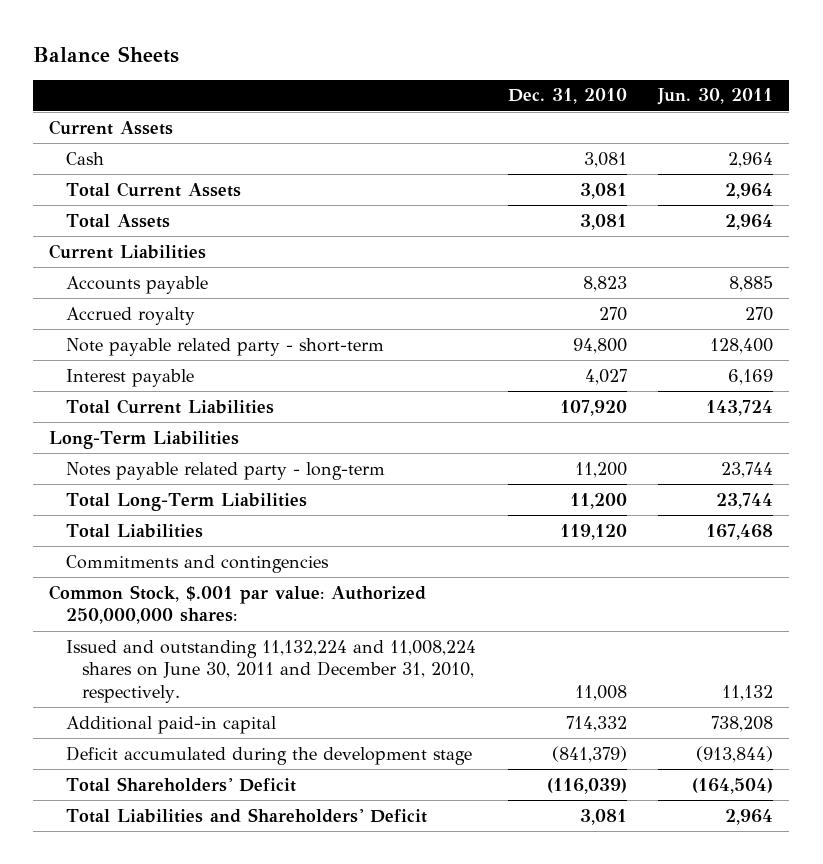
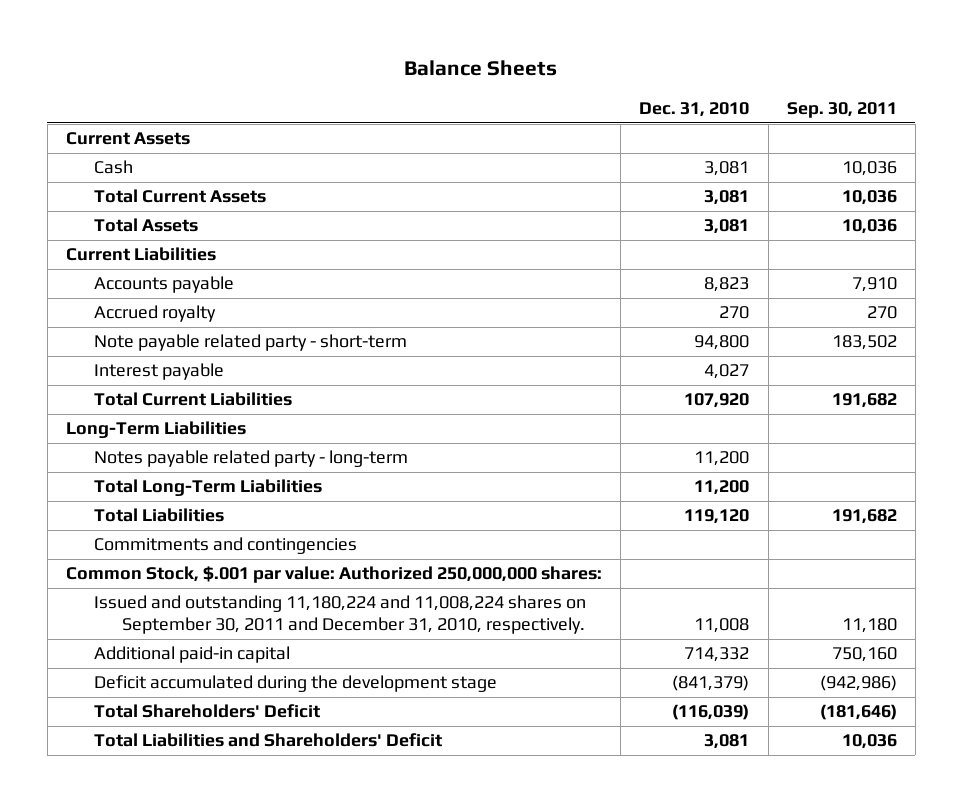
[657,88,774,106] Jun. 30, 2011 -> none
none -> [786,101,897,118] Sep. 30, 2011
[65,639,476,704] Issued and outstanding 11,132,224 and 11,008,224 shares on June 30, 2011 and December 31, 2010, respectively. -> [93,595,586,635] Issued and outstanding 11,180,224 and 11,008,224 shares on September 30, 2011 and December 31, 2010, respectively.

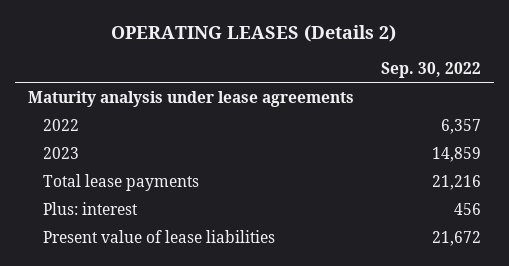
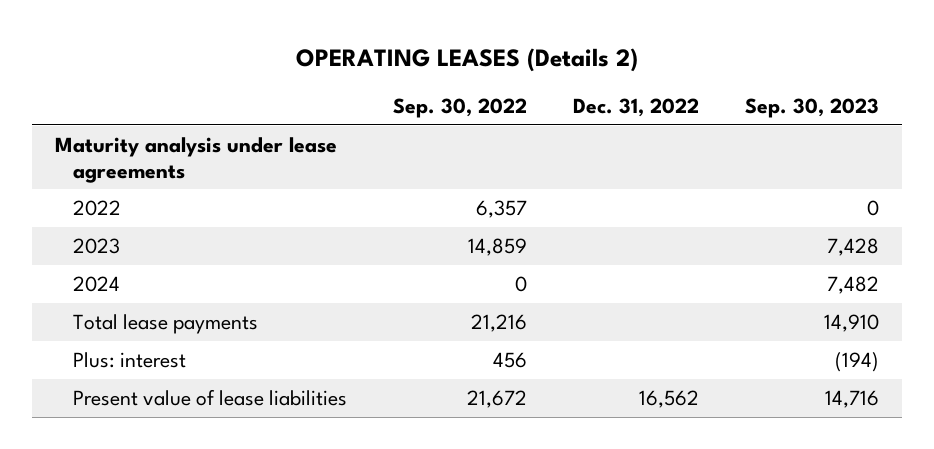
none -> [573,98,700,118] Dec. 31, 2022
none -> [744,98,879,119] Sep. 30, 2023
none -> [73,275,121,292] 2024

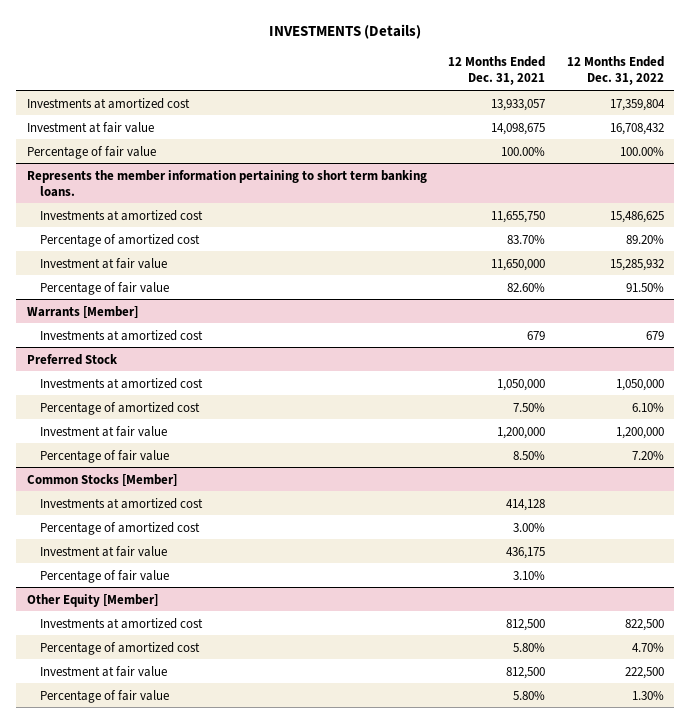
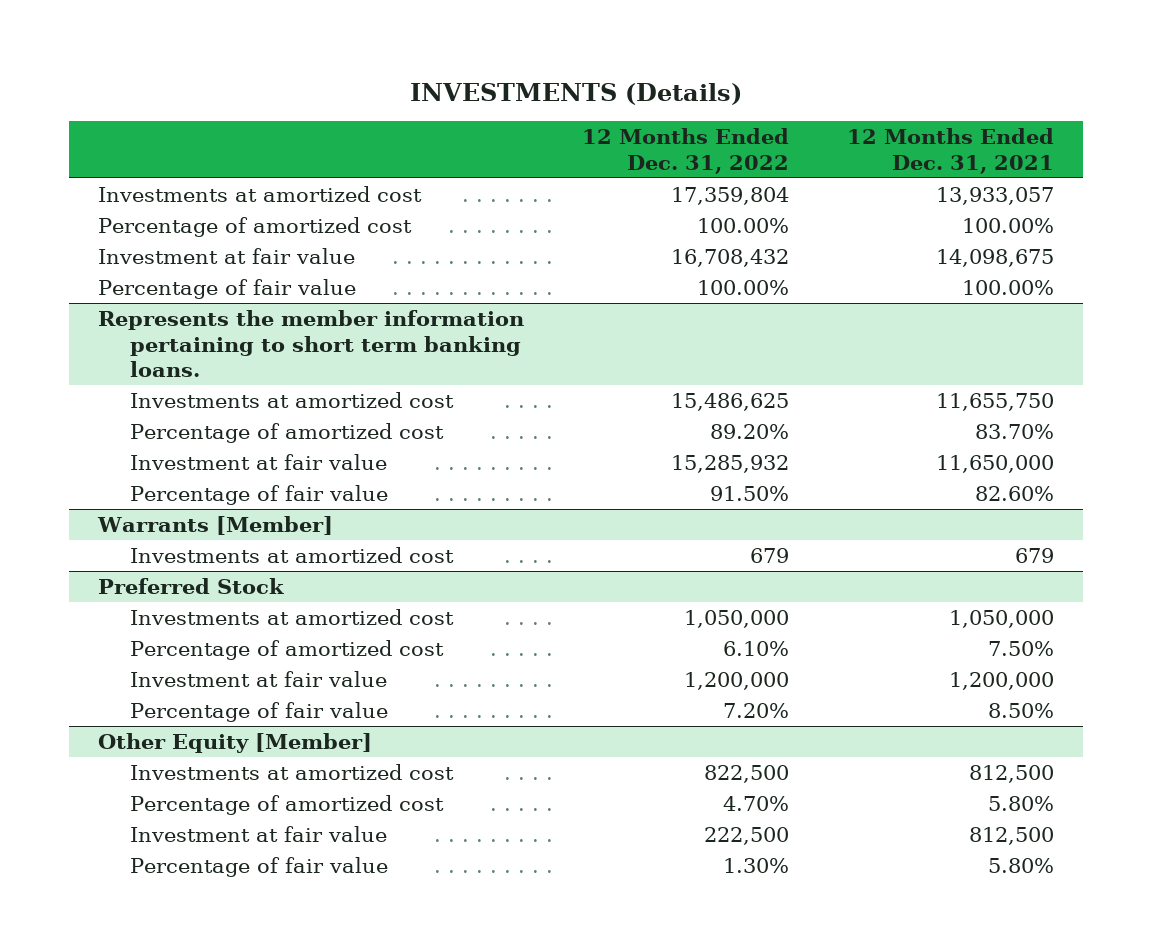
none -> [98,217,413,238] Percentage of amortized cost
[26,473,177,486] Common Stocks [Member] -> none
[40,497,204,509] Investments at amortized cost -> none
[40,521,201,535] Percentage of amortized cost -> none
[40,545,168,557] Investment at fair value -> none
[40,569,170,583] Percentage of fair value -> none

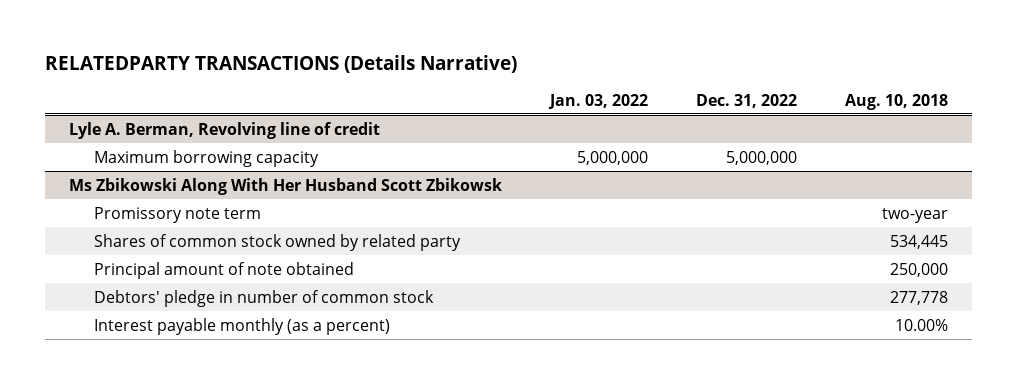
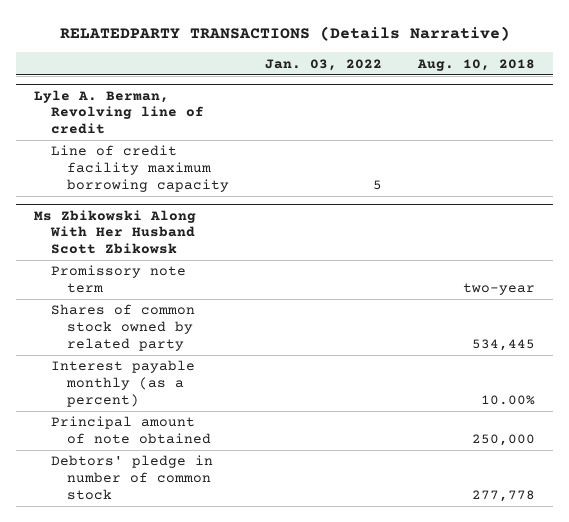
[696,93,798,108] Dec. 31, 2022 -> none
[93,149,319,167] Maximum borrowing capacity -> [50,145,229,192] Line of credit facility maximum borrowing capacity
[577,150,649,165] 5,000,000 -> [373,179,383,190] 5
[93,317,390,335] Interest payable monthly (as a percent) -> [50,360,195,407] Interest payable monthly (as a percent)

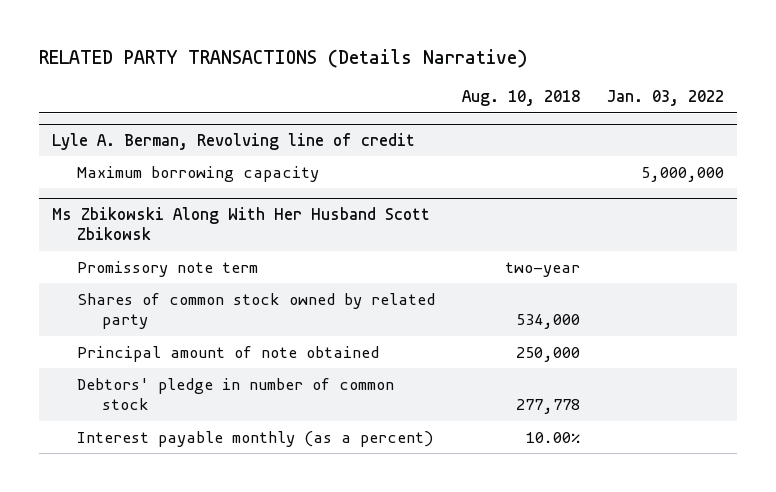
[59,26,510,42] RELATEDPARTY TRANSACTIONS (Details Narrative) -> [38,49,527,69] RELATED PARTY TRANSACTIONS (Details Narrative)
[50,145,229,192] Line of credit facility maximum borrowing capacity -> [76,165,319,182] Maximum borrowing capacity
[373,179,383,190] 5 -> [640,166,724,182] 5,000,000
[472,338,536,351] 534,445 -> [515,314,580,330] 534,000
[50,360,195,407] Interest payable monthly (as a percent) -> [76,430,433,447] Interest payable monthly (as a percent)

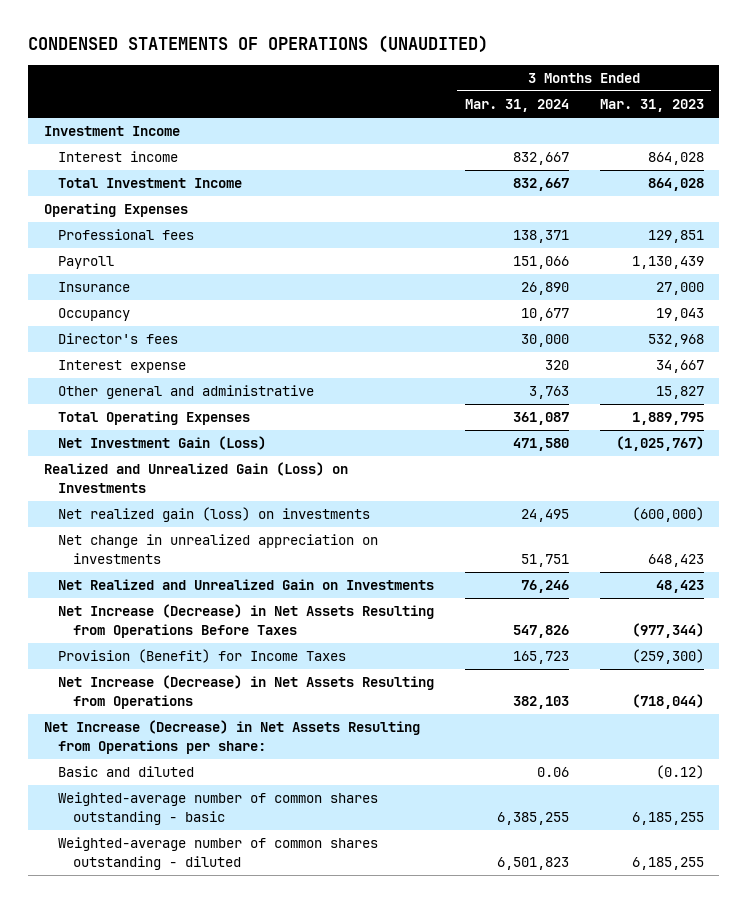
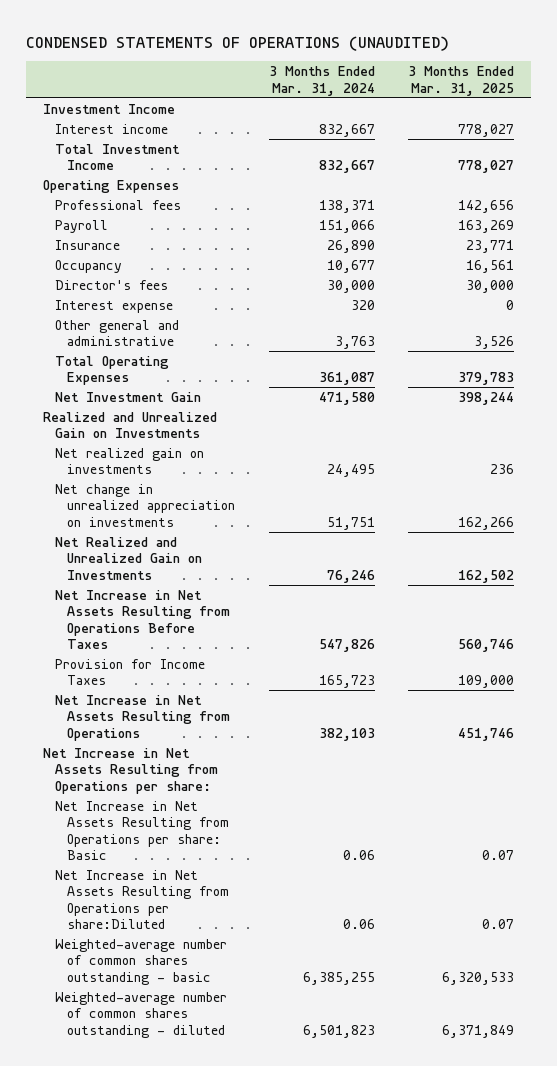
[599,99,704,113] Mar. 31, 2023 -> none
none -> [408,66,515,96] 3 Months Ended Mar. 31, 2025
[58,436,267,451] Net Investment Gain (Loss) -> [55,391,202,402] Net Investment Gain
[43,462,348,493] Realized and Unrealized Gain (Loss) on Investments -> [43,411,218,439] Realized and Unrealized Gain on Investments
[58,507,371,523] Net realized gain (loss) on investments -> [55,447,205,475] Net realized gain on investments
[58,766,195,778] Basic and diluted -> none
[58,604,435,638] Net Increase (Decrease) in Net Assets Resulting from Operations Before Taxes -> [55,589,231,649] Net Increase in Net Assets Resulting from Operations Before Taxes
[58,649,347,664] Provision (Benefit) for Income Taxes -> [55,658,206,686] Provision for Income Taxes
[58,675,435,709] Net Increase (Decrease) in Net Assets Resulting from Operations -> [55,694,231,741] Net Increase in Net Assets Resulting from Operations
[43,720,420,754] Net Increase (Decrease) in Net Assets Resulting from Operations per share: -> [43,747,219,794] Net Increase in Net Assets Resulting from Operations per share:
none -> [55,800,230,860] Net Increase in Net Assets Resulting from Operations per share: Basic
none -> [55,869,230,929] Net Increase in Net Assets Resulting from Operations per share:Diluted

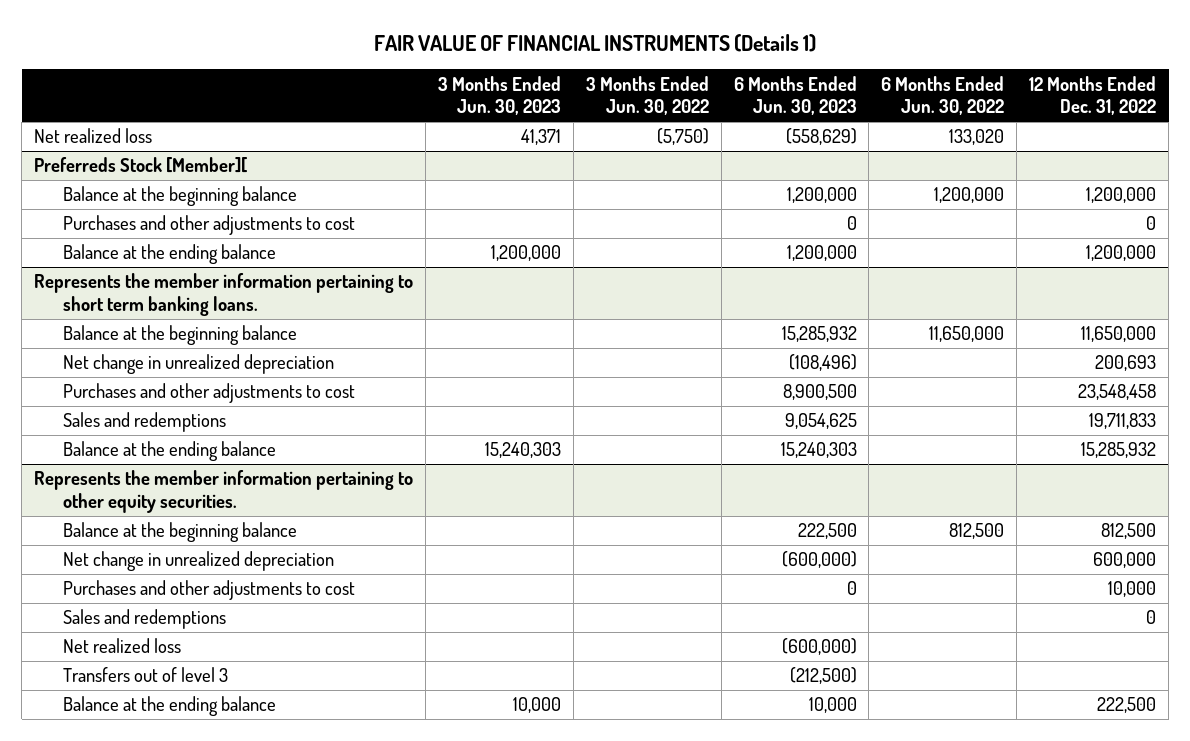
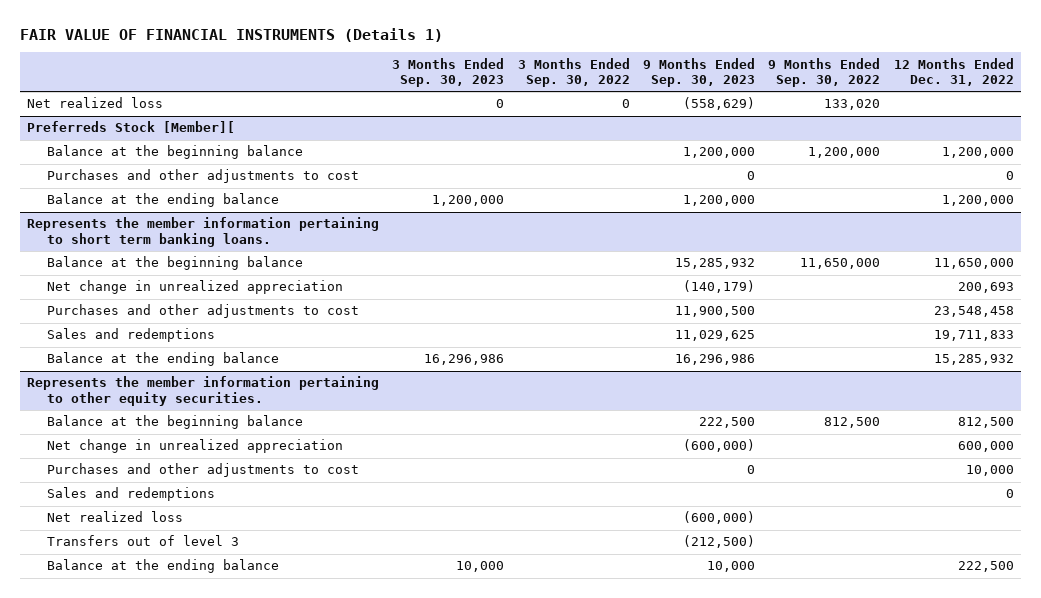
[438,75,562,116] 3 Months Ended Jun. 30, 2023 -> none
[585,75,709,116] 3 Months Ended Jun. 30, 2022 -> none
[733,75,857,116] 6 Months Ended Jun. 30, 2023 -> none
[881,75,1005,116] 6 Months Ended Jun. 30, 2022 -> none
none -> [392,57,505,88] 3 Months Ended Sep. 30, 2023
none -> [517,57,630,88] 3 Months Ended Sep. 30, 2022
none -> [643,57,756,88] 9 Months Ended Sep. 30, 2023
none -> [768,57,881,88] 9 Months Ended Sep. 30, 2022
[62,354,334,375] Net change in unrealized depreciation -> [46,280,343,295] Net change in unrealized appreciation
[62,551,334,572] Net change in unrealized depreciation -> [46,439,343,454] Net change in unrealized appreciation

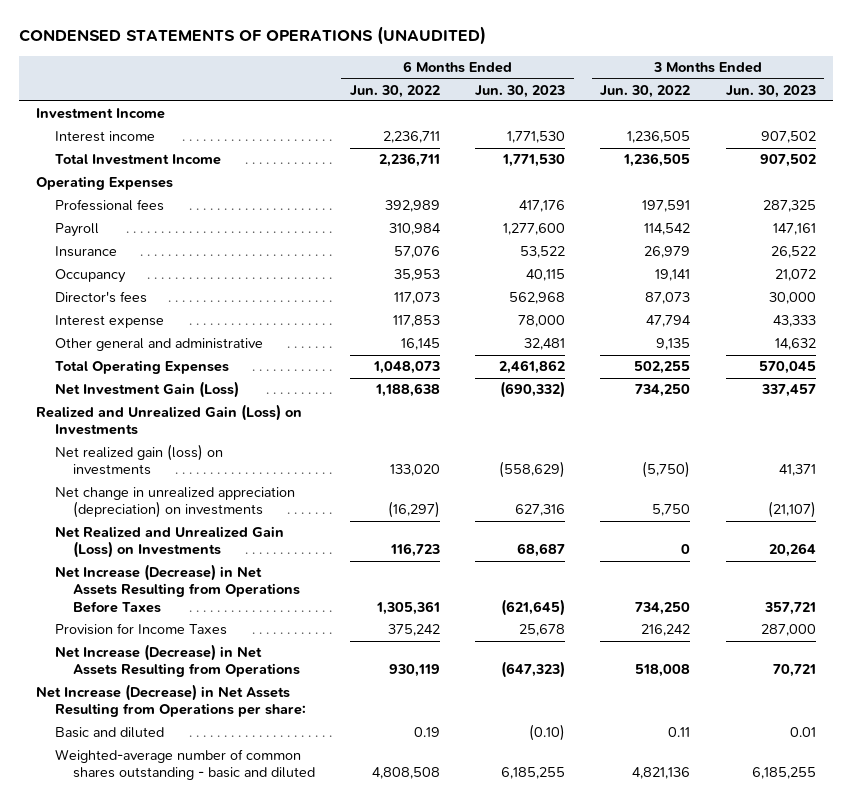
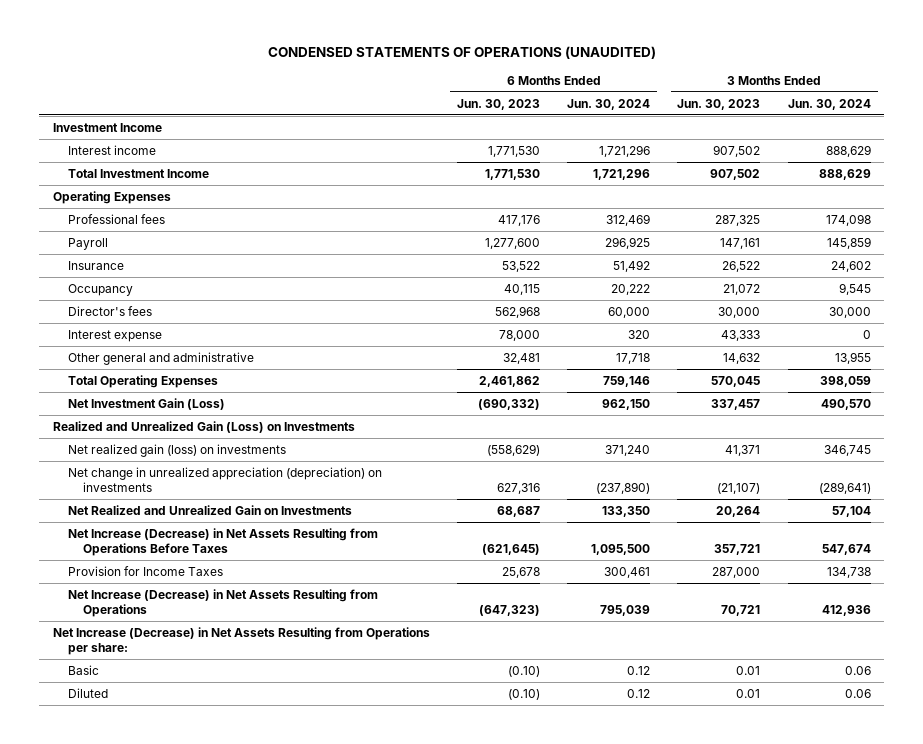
[349,84,440,98] Jun. 30, 2022 -> none
[600,84,691,98] Jun. 30, 2022 -> none
none -> [567,98,651,110] Jun. 30, 2024
none -> [787,98,871,110] Jun. 30, 2024
[54,526,284,559] Net Realized and Unrealized Gain (Loss) on Investments -> [67,504,352,515] Net Realized and Unrealized Gain on Investments
[54,727,164,739] Basic and diluted -> none
[54,749,315,781] Weighted-average number of common shares outstanding - basic and diluted -> none
none -> [67,664,99,675] Basic
none -> [67,687,108,698] Diluted

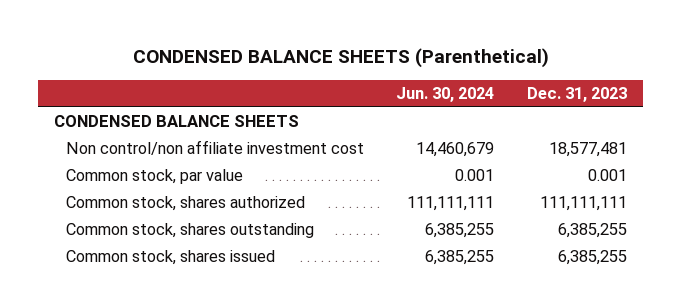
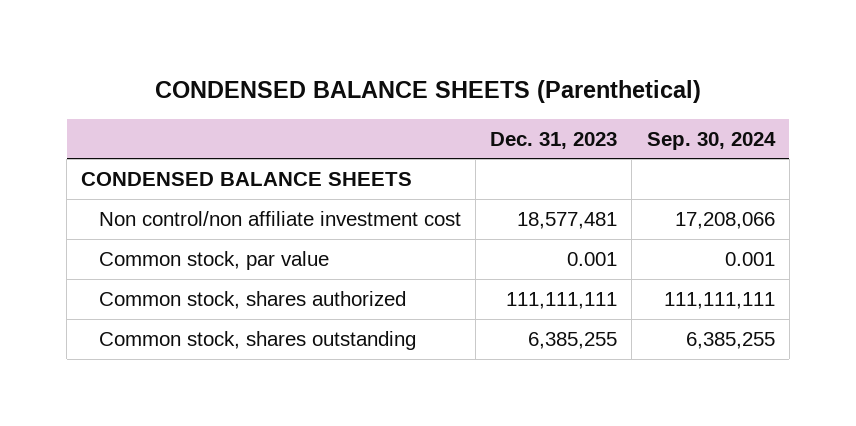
[396,87,495,103] Jun. 30, 2024 -> none
none -> [646,131,776,150] Sep. 30, 2024
[65,250,275,266] Common stock, shares issued -> none

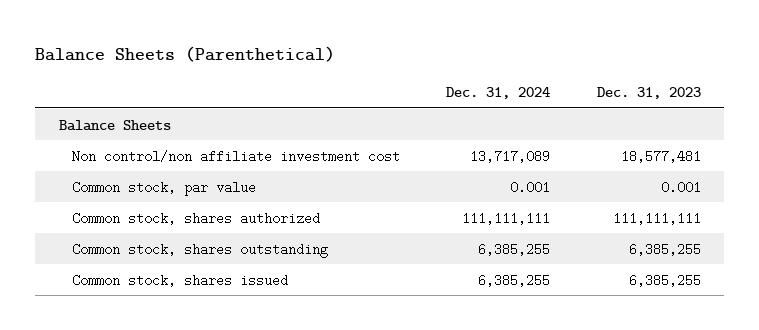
[155,80,702,104] CONDENSED BALANCE SHEETS (Parenthetical) -> [35,46,336,63] Balance Sheets (Parenthetical)
[646,131,776,150] Sep. 30, 2024 -> none
none -> [446,86,551,99] Dec. 31, 2024
[81,171,413,186] CONDENSED BALANCE SHEETS -> [58,119,171,131] Balance Sheets
none -> [71,273,288,287] Common stock, shares issued

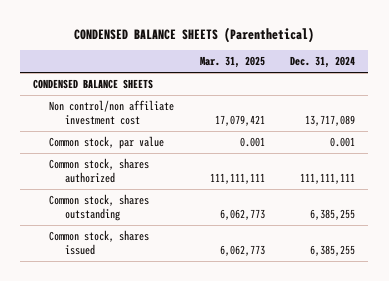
[35,46,336,63] Balance Sheets (Parenthetical) -> [74,26,315,43] CONDENSED BALANCE SHEETS (Parenthetical)
[596,86,701,99] Dec. 31, 2023 -> none
none -> [199,56,265,69] Mar. 31, 2025
[58,119,171,131] Balance Sheets -> [33,79,154,90] CONDENSED BALANCE SHEETS

